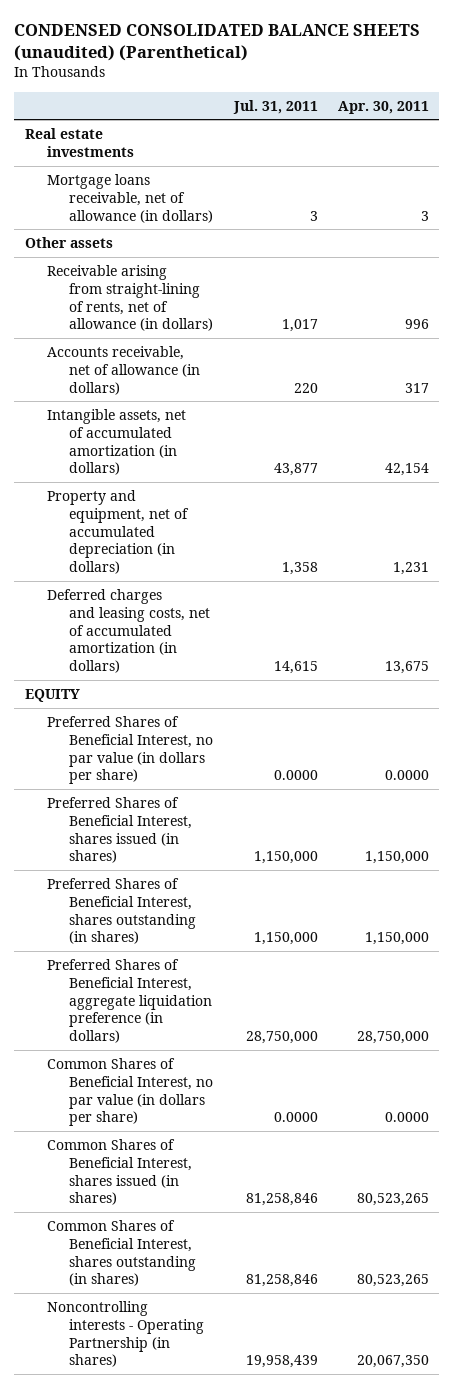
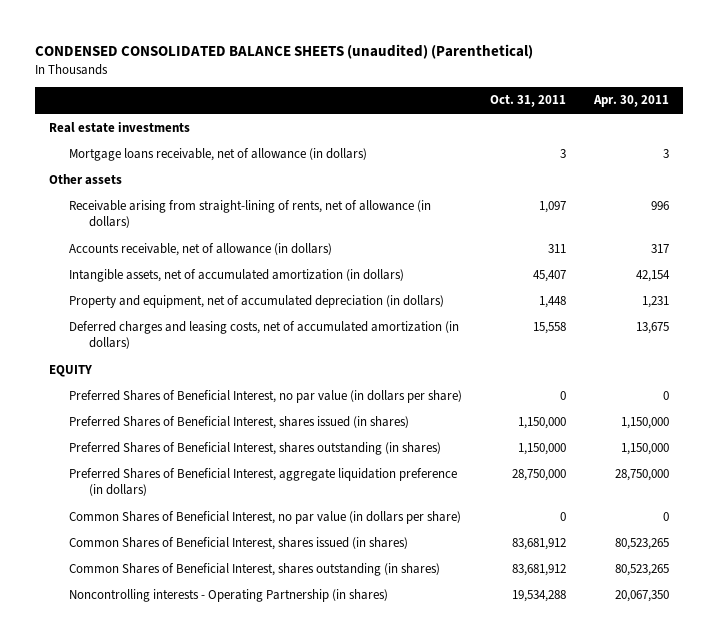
[232,99,318,114] Jul. 31, 2011 -> none
none -> [489,95,566,108] Oct. 31, 2011
[385,770,430,781] 0.0000 -> [662,390,669,400] 0
[385,1112,430,1123] 0.0000 -> [662,511,669,521] 0

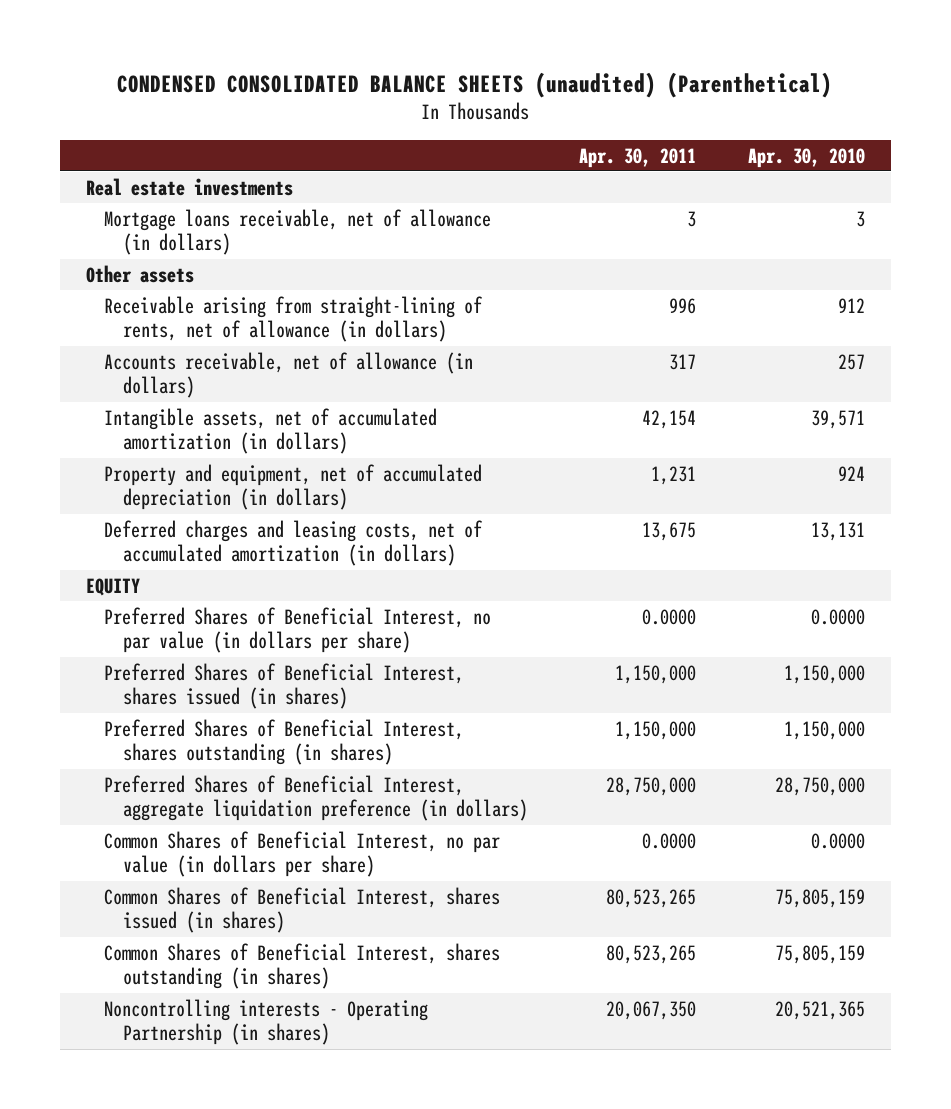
[489,95,566,108] Oct. 31, 2011 -> none
none -> [748,147,866,168] Apr. 30, 2010
[662,390,669,400] 0 -> [642,608,697,625] 0.0000
[662,511,669,521] 0 -> [642,832,697,849] 0.0000

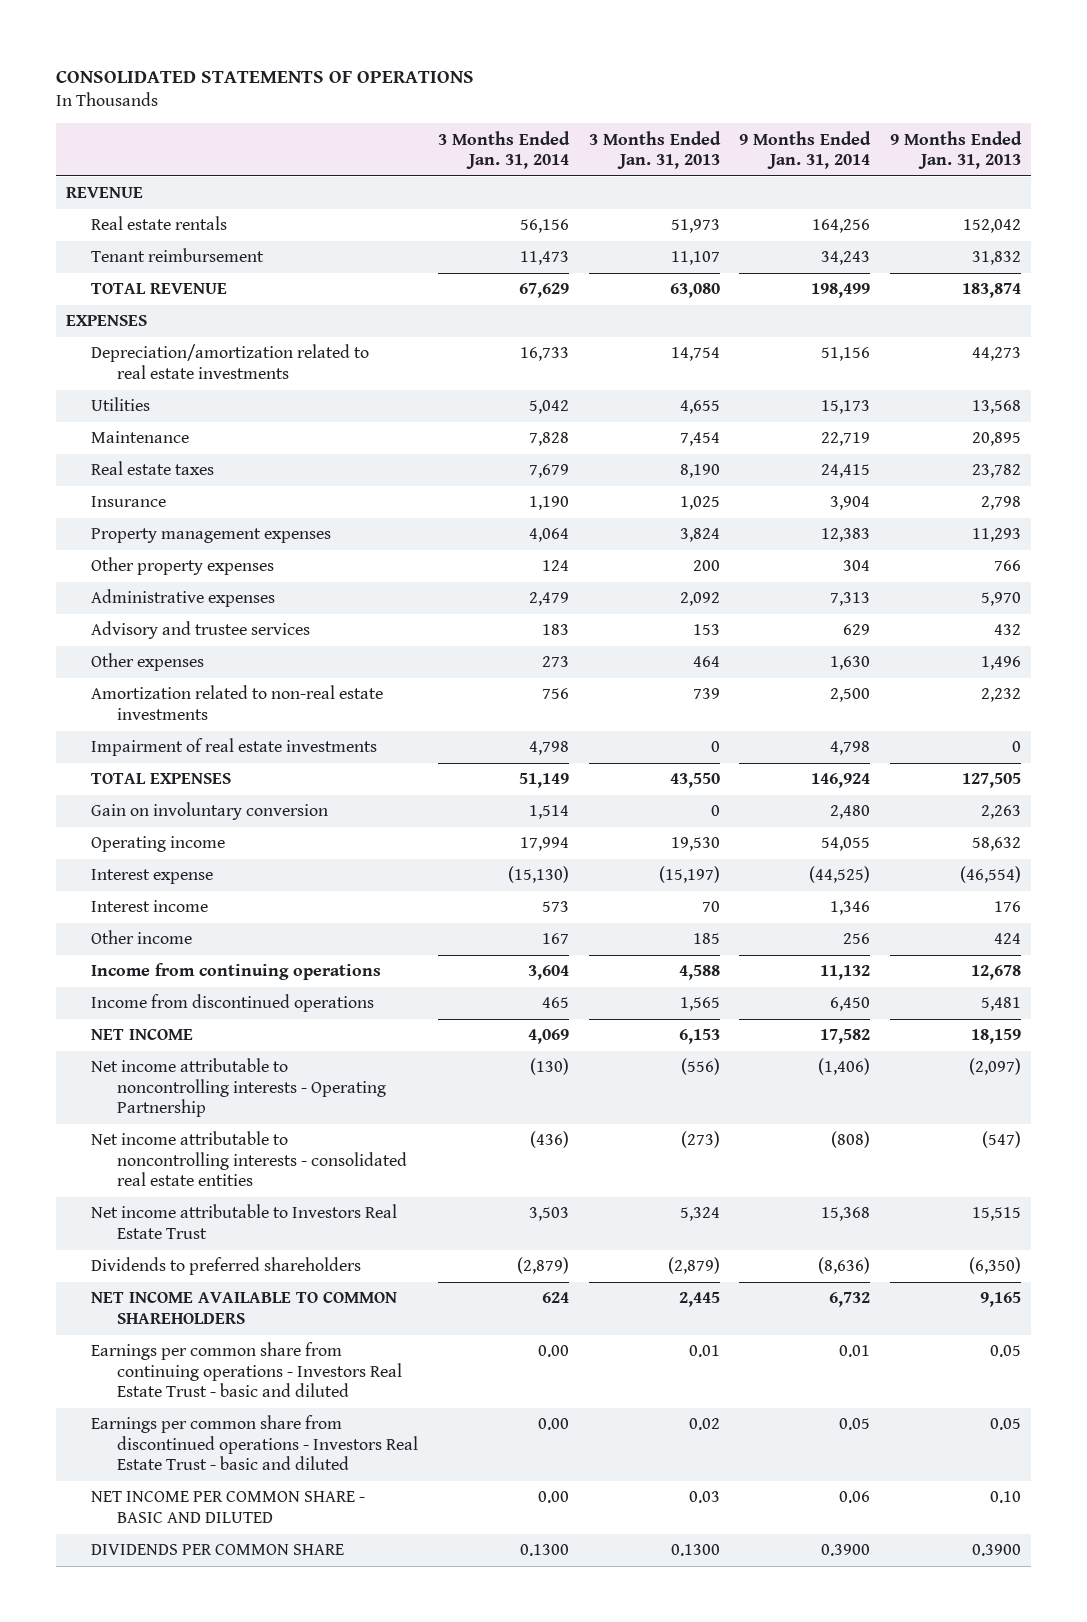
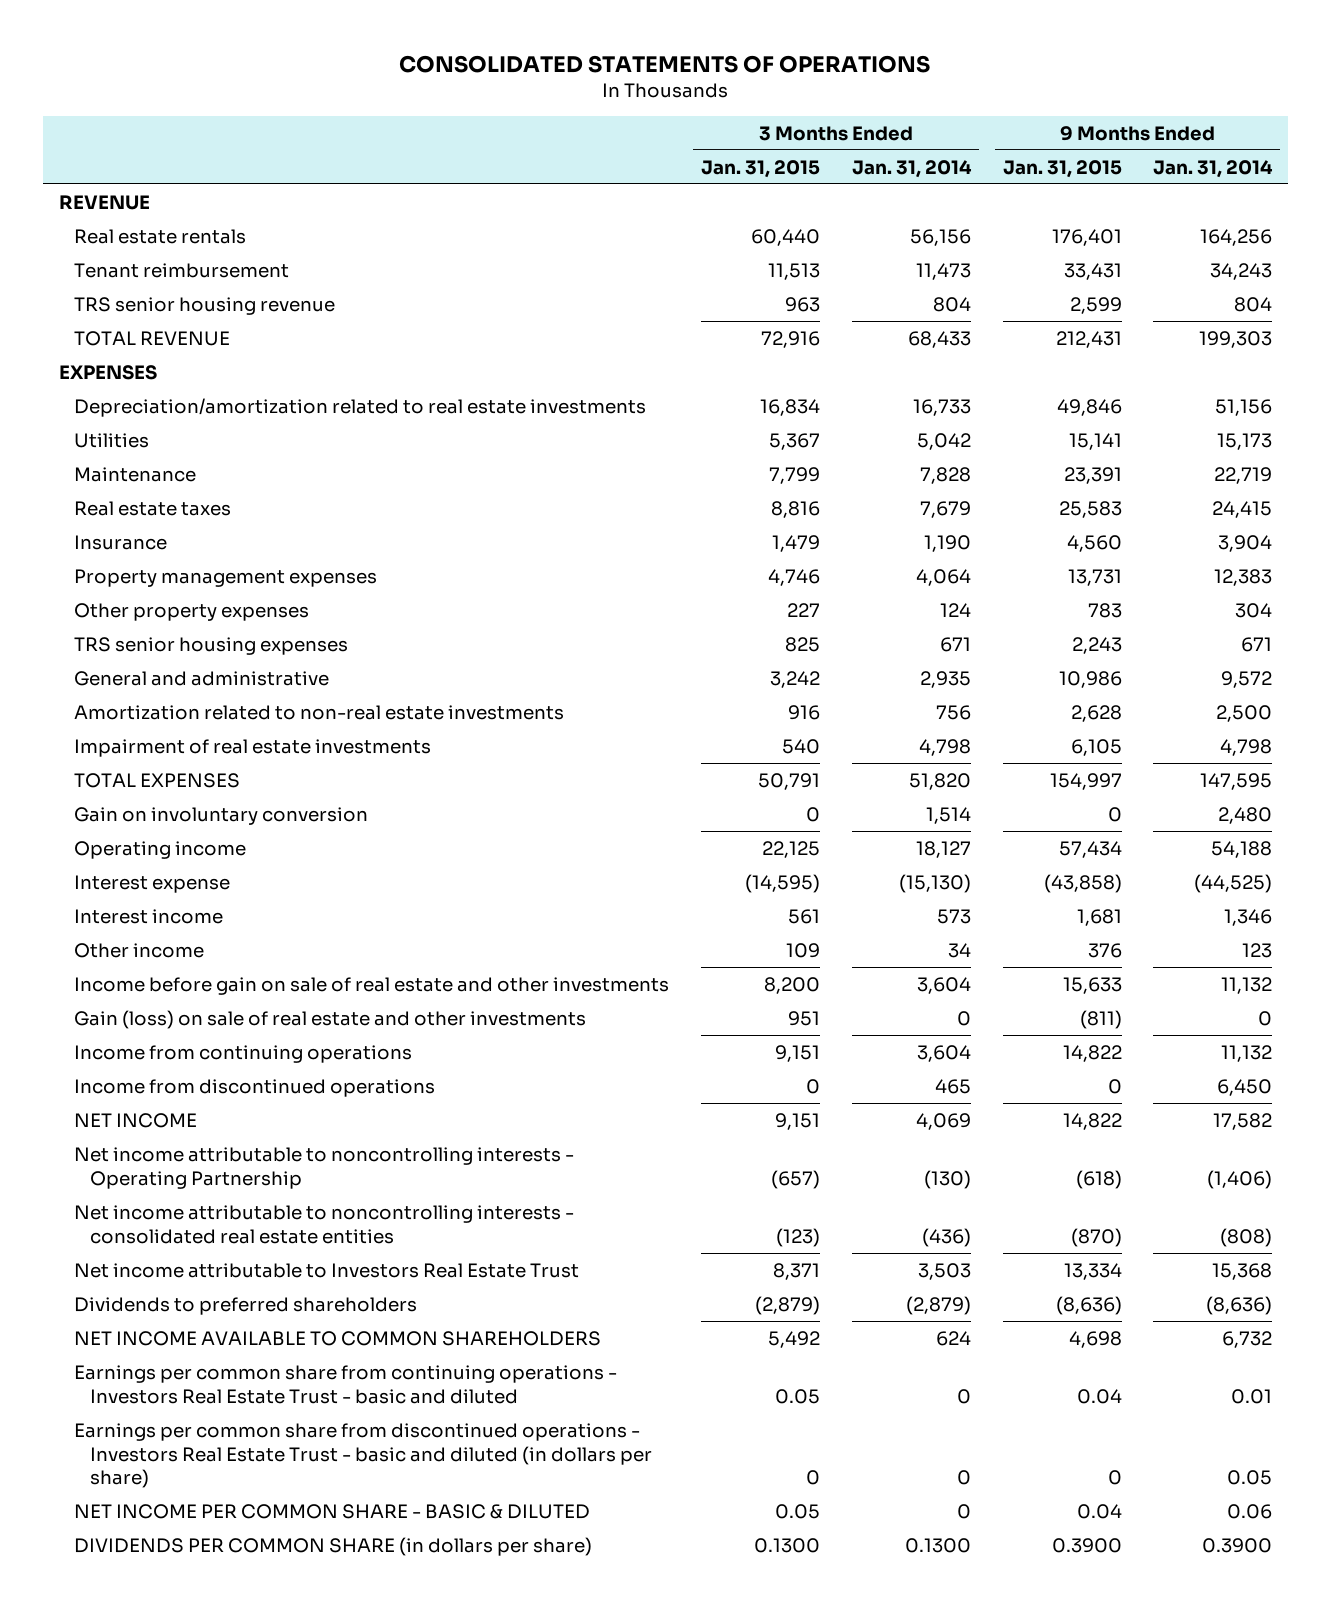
[588,130,721,170] 3 Months Ended Jan. 31, 2013 -> none
[890,130,1023,170] 9 Months Ended Jan. 31, 2013 -> none
none -> [701,159,821,178] Jan. 31, 2015
none -> [1002,159,1122,178] Jan. 31, 2015
none -> [74,296,336,315] TRS senior housing revenue
[518,283,569,299] 67,629 -> [907,330,971,348] 68,433
[811,283,871,299] 198,499 -> [1199,330,1273,348] 199,303
[91,621,311,640] Advisory and trustee services -> none
[91,653,205,672] Other expenses -> none
none -> [74,636,349,655] TRS senior housing expenses
[91,589,276,608] Administrative expenses -> [74,670,330,686] General and administrative
[528,592,569,607] 2,479 -> [919,670,971,688] 2,935
[830,592,871,607] 7,313 -> [1221,670,1273,688] 9,572
[518,773,569,789] 51,149 -> [908,772,971,790] 51,820
[811,773,871,789] 146,924 -> [1200,772,1273,790] 147,595
[519,837,569,852] 17,994 -> [915,840,971,858] 18,127
[821,837,871,852] 54,055 -> [1211,840,1273,858] 54,188
[541,933,569,945] 167 -> [947,942,971,958] 34
[843,933,871,945] 256 -> [1242,942,1273,958] 123
none -> [74,976,670,995] Income before gain on sale of real estate and other investments
none -> [74,1009,587,1029] Gain (loss) on sale of real estate and other investments
[537,1345,569,1358] 0.00 -> [956,1388,971,1404] 0
[91,1415,418,1471] Earnings per common share from discontinued operations - Investors Real Estate Trust - basic and diluted -> [74,1422,653,1489] Earnings per common share from discontinued operations - Investors Real Estate Trust - basic and diluted (in dollars per share)
[537,1418,569,1431] 0.00 -> [956,1470,971,1486] 0
[91,1491,366,1523] NET INCOME PER COMMON SHARE - BASIC AND DILUTED -> [74,1503,591,1519] NET INCOME PER COMMON SHARE - BASIC & DILUTED
[537,1491,569,1504] 0.00 -> [956,1503,971,1519] 0
[91,1544,345,1556] DIVIDENDS PER COMMON SHARE -> [74,1536,593,1556] DIVIDENDS PER COMMON SHARE (in dollars per share)

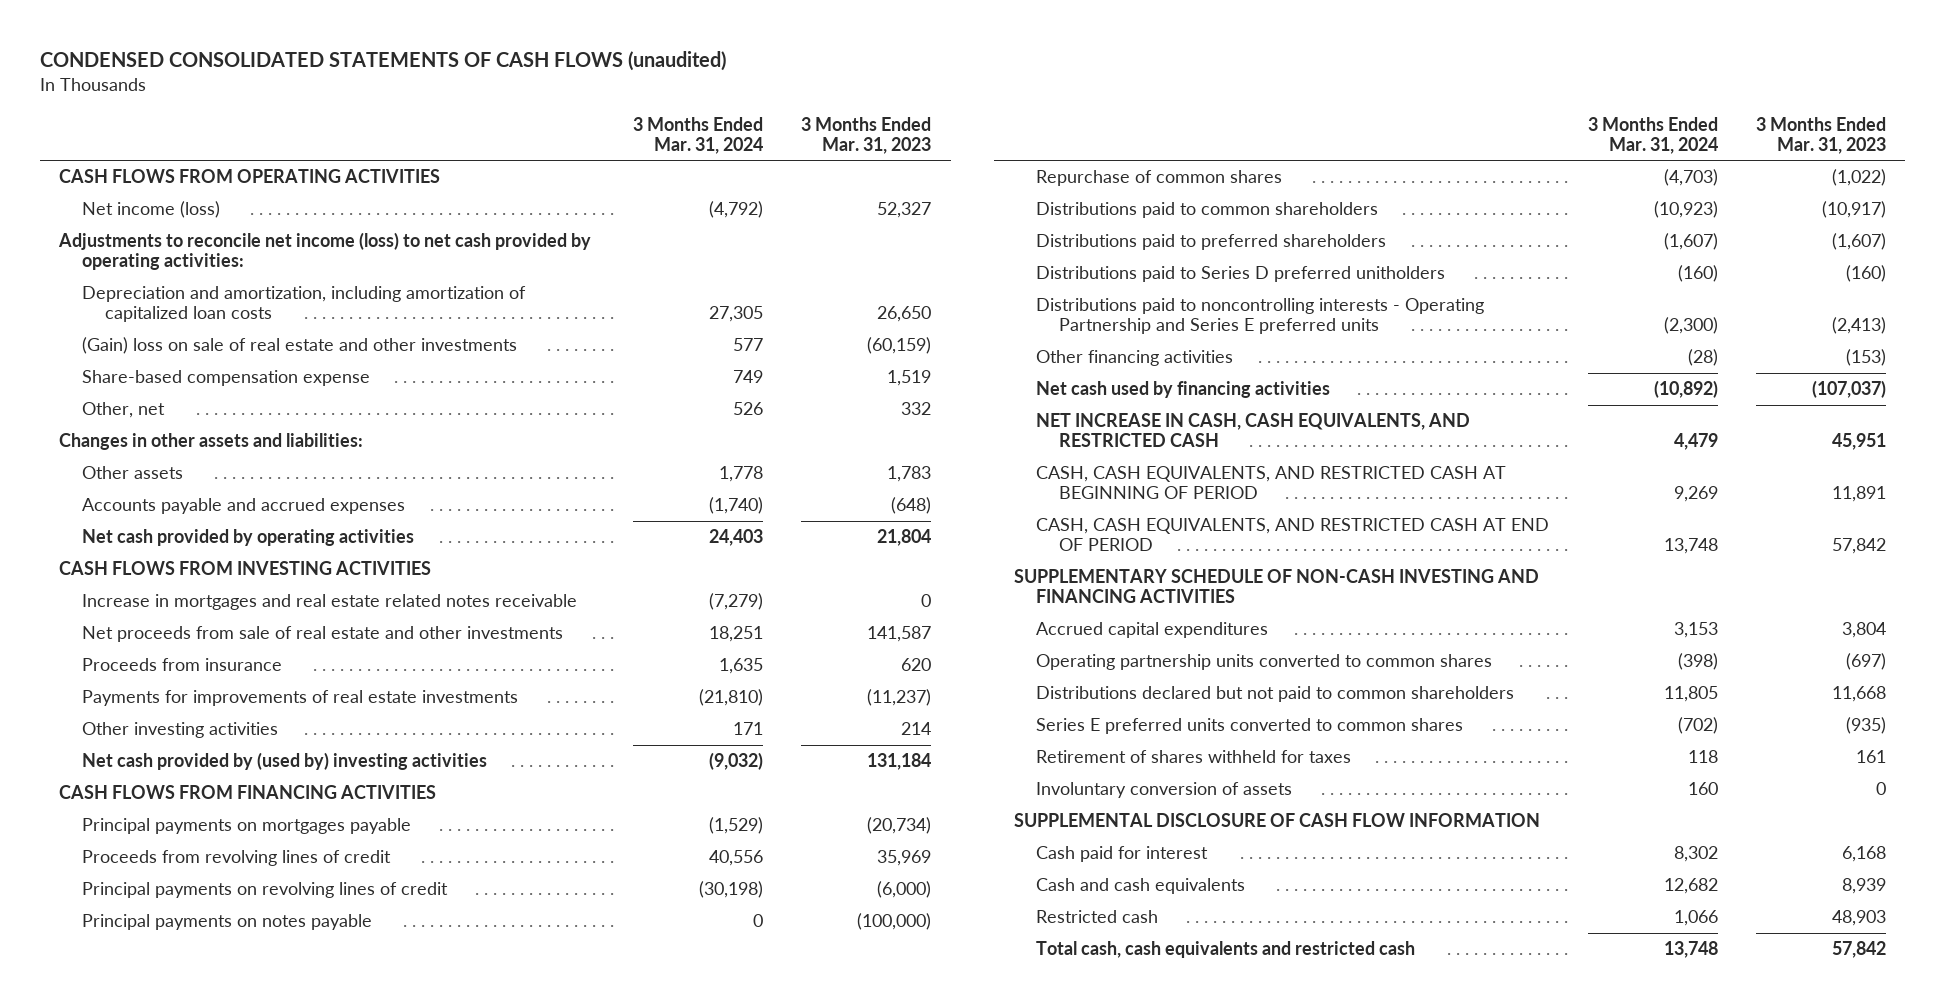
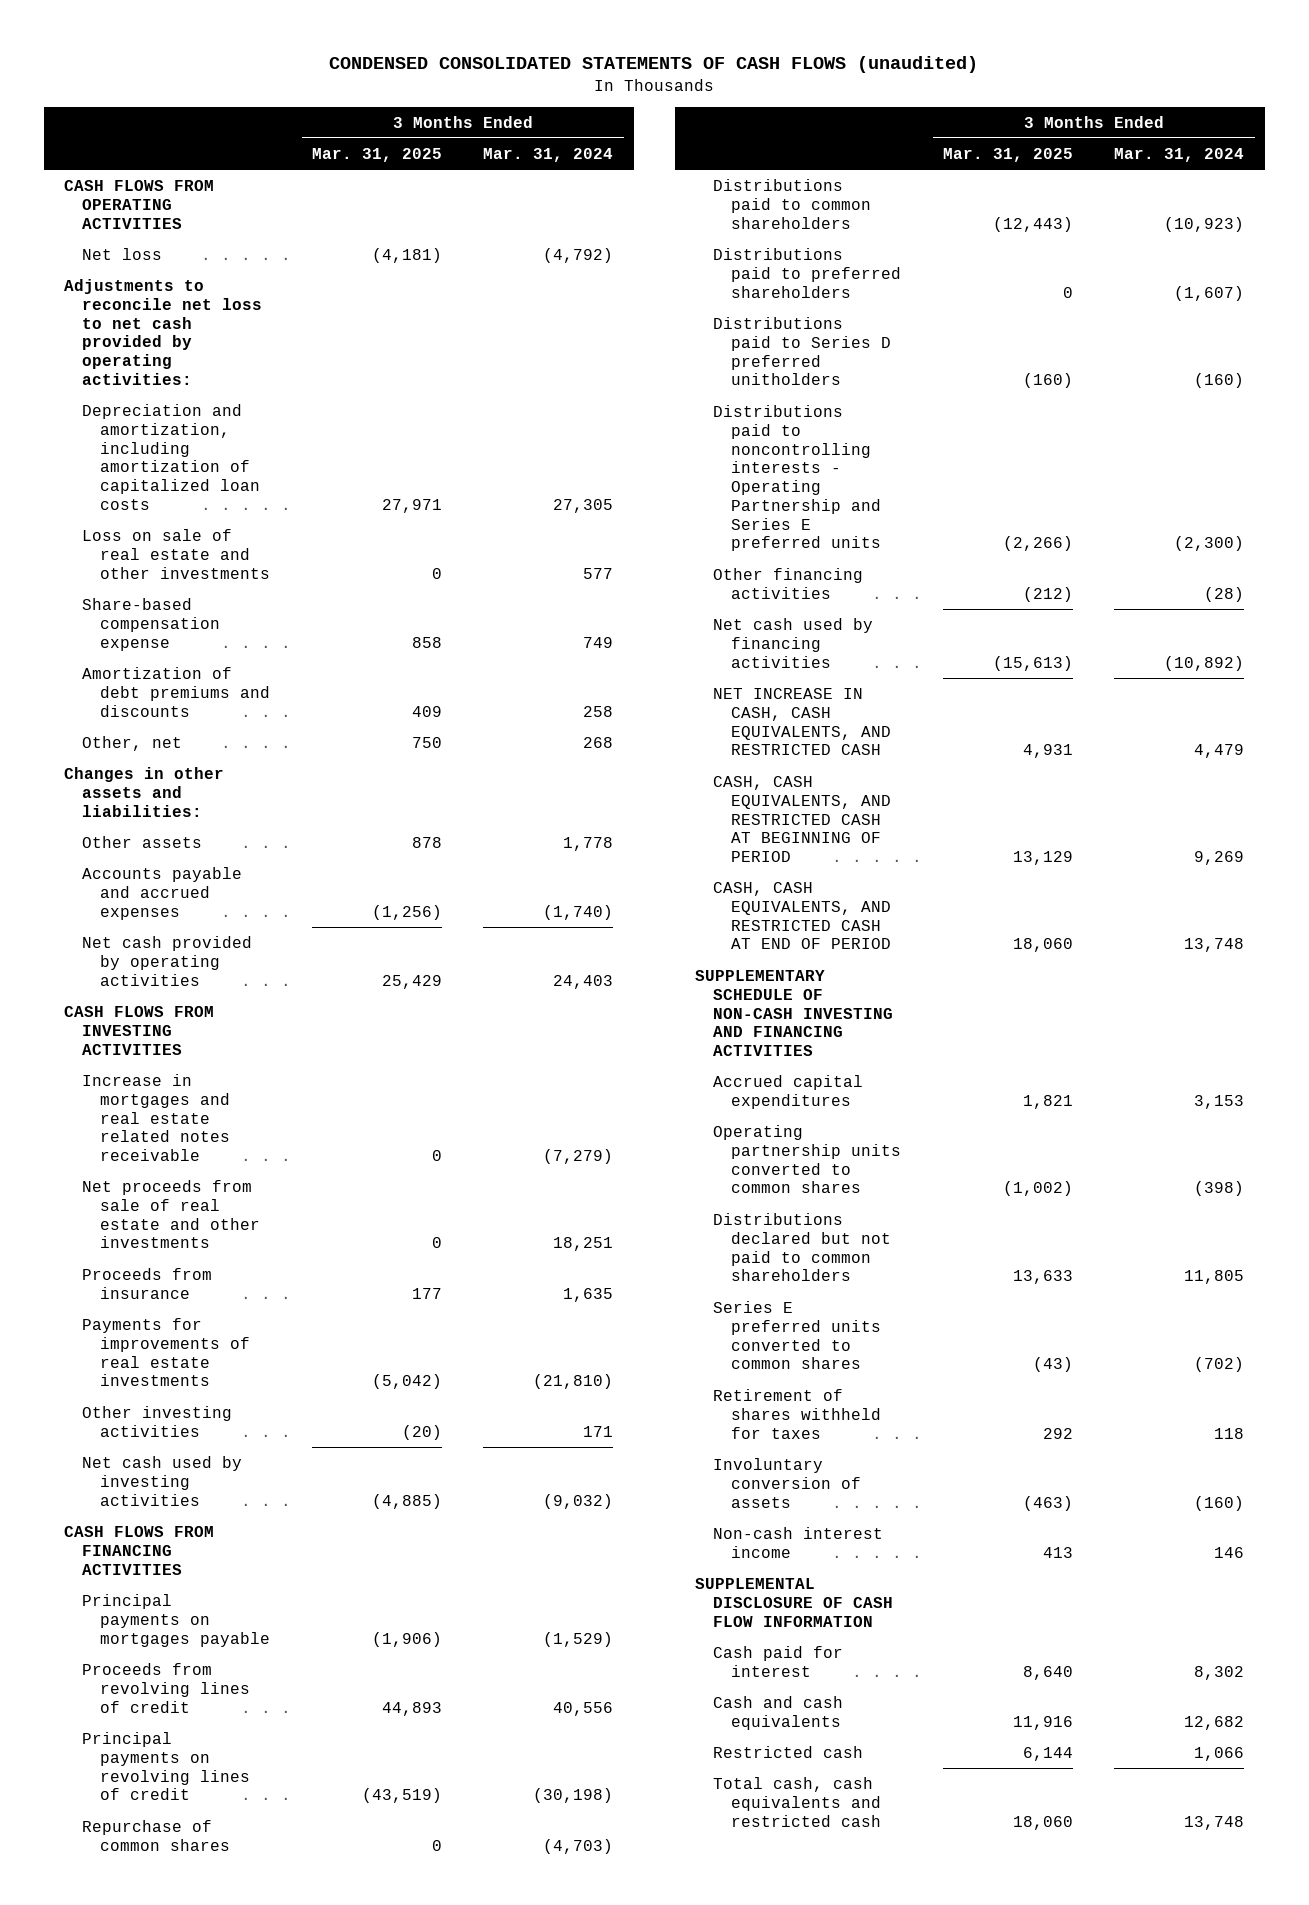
[801,116,932,154] 3 Months Ended Mar. 31, 2023 -> none
none -> [311,147,442,162] Mar. 31, 2025
[82,201,221,219] Net income (loss) -> [82,247,163,260] Net loss
[58,232,592,271] Adjustments to reconcile net income (loss) to net cash provided by operating activities: -> [64,278,263,385] Adjustments to reconcile net loss to net cash provided by operating activities:
[82,337,518,355] (Gain) loss on sale of real estate and other investments -> [82,528,271,579] Loss on sale of real estate and other investments
none -> [82,666,271,717] Amortization of debt premiums and discounts
[733,402,764,416] 526 -> [583,736,614,748] 268
[82,752,488,771] Net cash provided by (used by) investing activities -> [82,1455,243,1506] Net cash used by investing activities
[82,914,373,931] Principal payments on notes payable -> none
[1687,782,1718,796] 160 -> [1194,1495,1245,1511] (160)
none -> [713,1526,884,1558] Non-cash interest income

